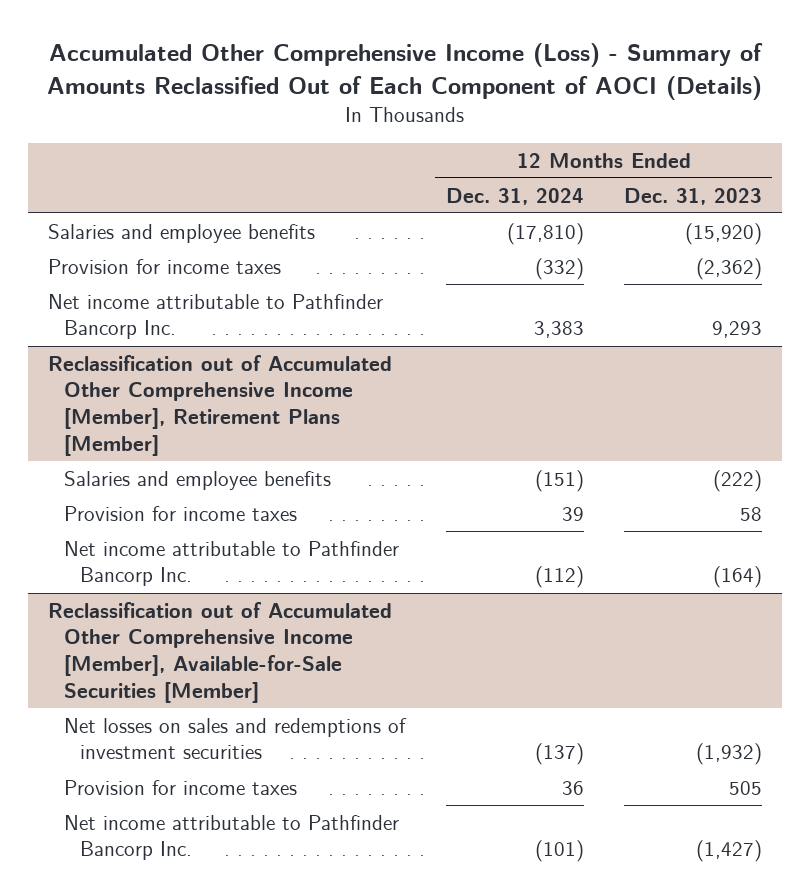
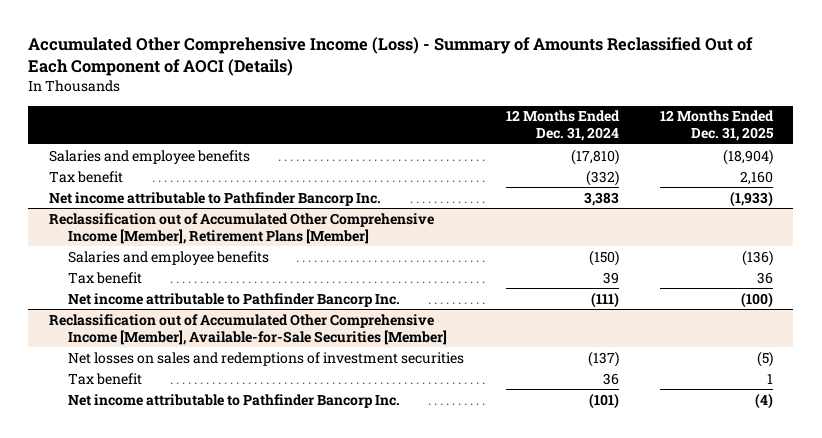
[623,187,762,205] Dec. 31, 2023 -> none
none -> [659,110,774,142] 12 Months Ended Dec. 31, 2025
[48,258,282,274] Provision for income taxes -> [49,170,124,183] Tax benefit
[534,469,584,492] (151) -> [588,249,619,266] (150)
[64,505,298,521] Provision for income taxes -> [68,271,143,284] Tax benefit
[534,566,584,589] (112) -> [590,291,619,308] (111)
[64,779,298,795] Provision for income taxes -> [68,372,143,385] Tax benefit

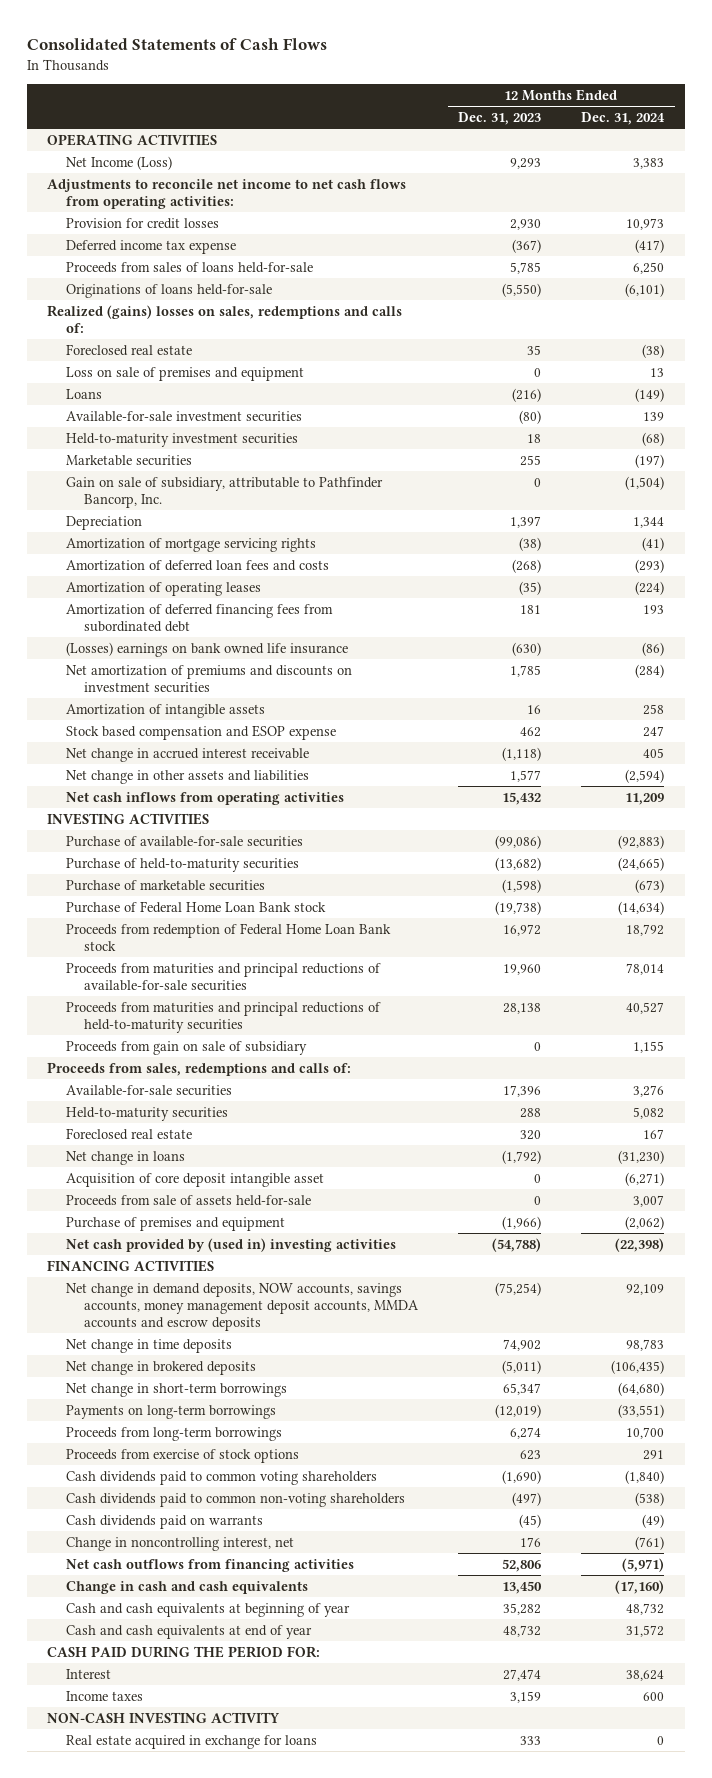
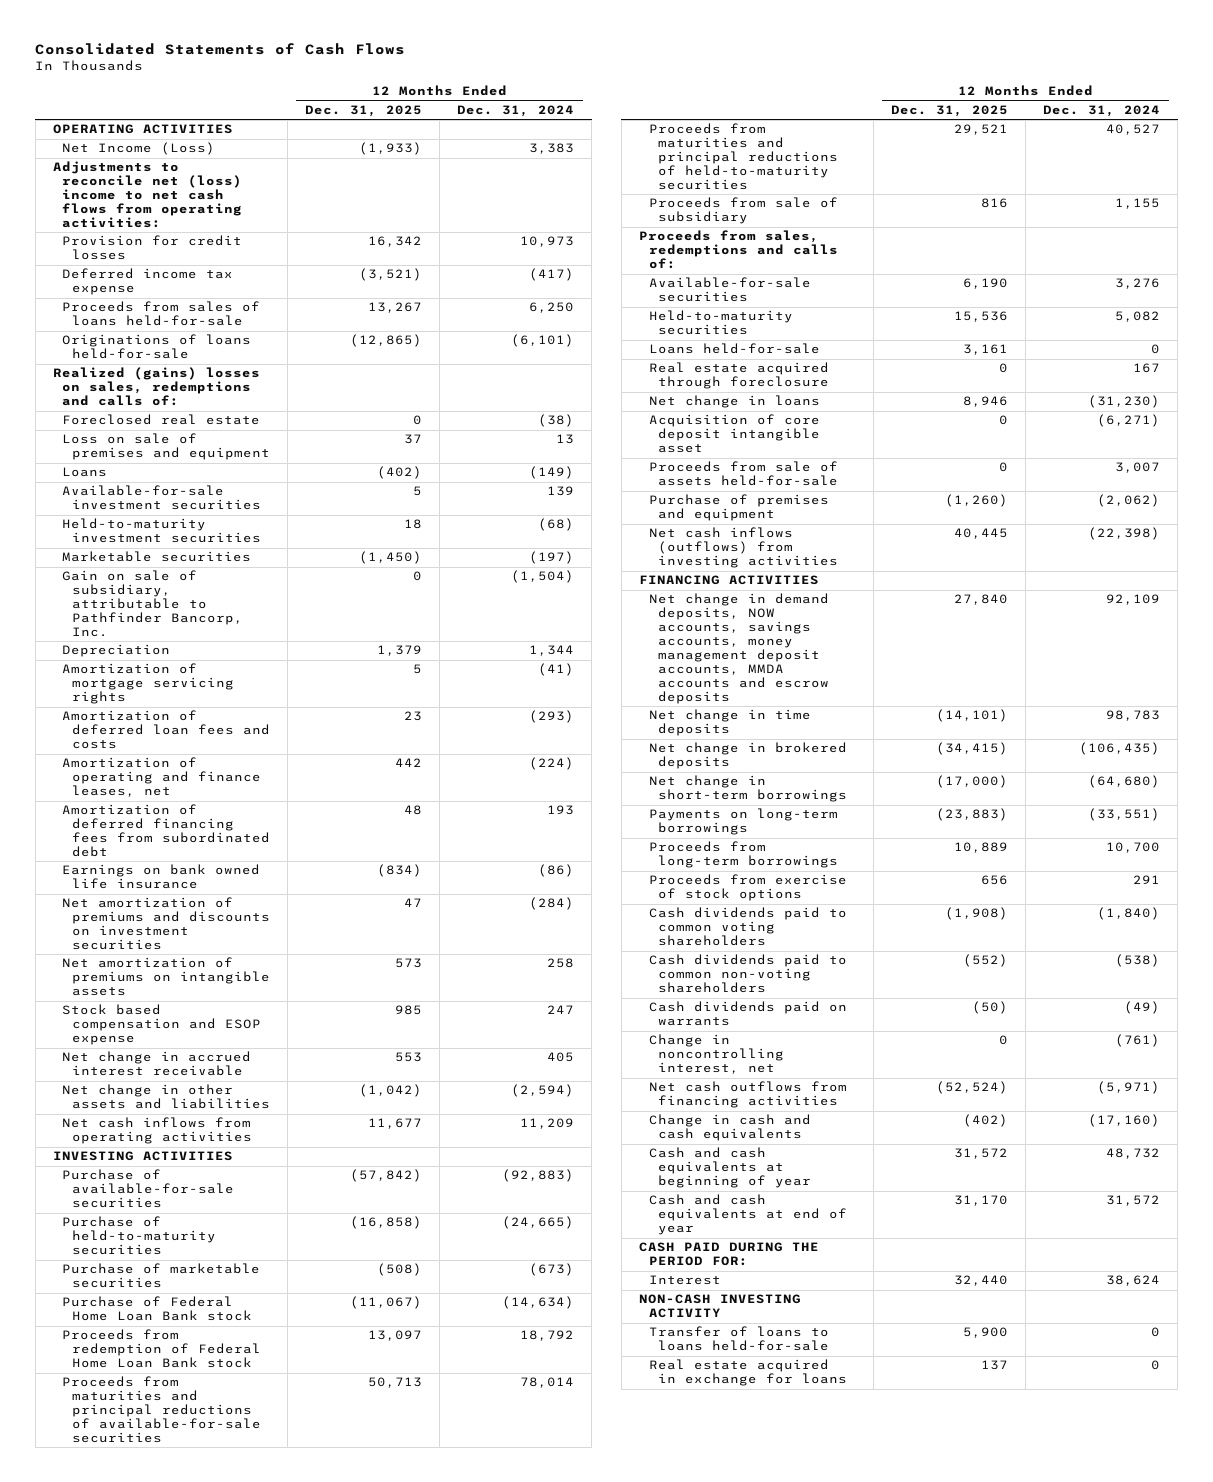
[458,112,542,126] Dec. 31, 2023 -> none
none -> [305,104,423,117] Dec. 31, 2025
[47,178,407,209] Adjustments to reconcile net income to net cash flows from operating activities: -> [52,161,243,229] Adjustments to reconcile net (loss) income to net cash flows from operating activities:
[65,581,261,596] Amortization of operating leases -> [62,757,261,798] Amortization of operating and finance leases, net
[65,641,348,657] (Losses) earnings on bank owned life insurance -> [62,864,261,890] Earnings on bank owned life insurance
[65,703,265,718] Amortization of intangible assets -> [62,957,270,997] Net amortization of premiums on intangible assets
[65,1040,307,1055] Proceeds from gain on sale of subsidiary -> [648,197,838,225] Proceeds from sale of subsidiary
none -> [648,343,820,355] Loans held-for-sale
[65,1127,192,1140] Foreclosed real estate -> [648,362,830,390] Real estate acquired through foreclosure
[65,1237,396,1252] Net cash provided by (used in) investing activities -> [648,527,839,569] Net cash inflows (outflows) from investing activities
[65,1690,143,1701] Income taxes -> none
none -> [648,1326,830,1352] Transfer of loans to loans held-for-sale

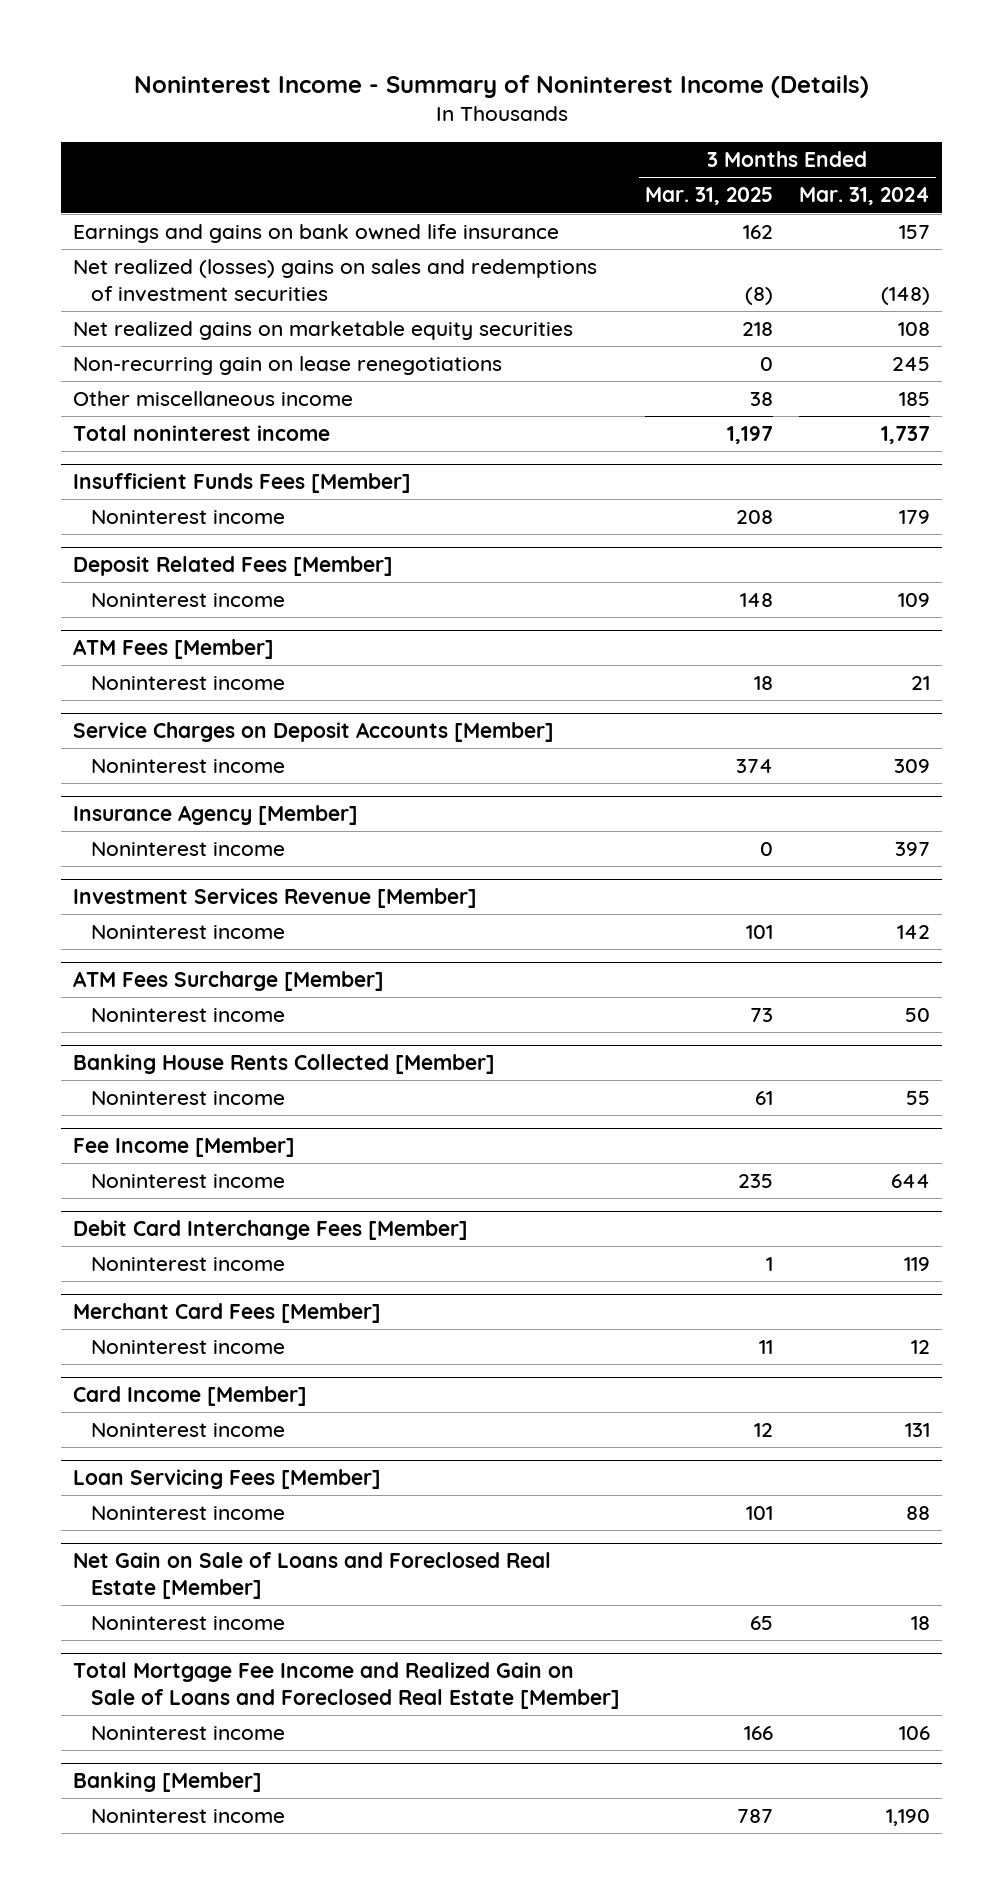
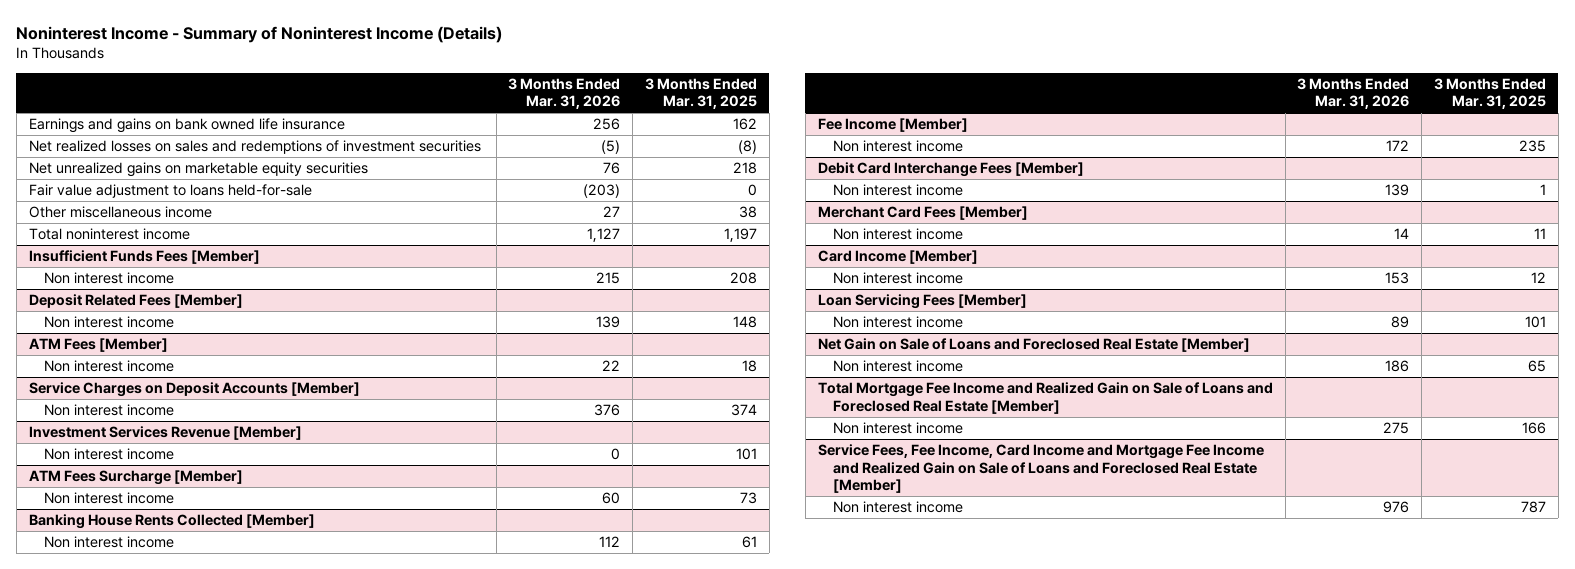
[798,187,930,206] Mar. 31, 2024 -> none
none -> [508,78,621,110] 3 Months Ended Mar. 31, 2026
[73,356,503,376] Non-recurring gain on lease renegotiations -> none
[73,259,598,302] Net realized (losses) gains on sales and redemptions of investment securities -> [28,140,481,155] Net realized losses on sales and redemptions of investment securities
[73,321,574,341] Net realized gains on marketable equity securities -> [28,162,368,178] Net unrealized gains on marketable equity securities
none -> [28,184,312,199] Fair value adjustment to loans held-for-sale
[90,510,285,525] Noninterest income -> [44,272,175,285] Non interest income
[90,593,285,608] Noninterest income -> [44,316,175,329] Non interest income
[90,676,285,691] Noninterest income -> [44,360,175,373] Non interest income
[73,805,359,826] Insurance Agency [Member] -> none
[90,842,285,857] Noninterest income -> none
[90,759,285,774] Noninterest income -> [44,404,175,417] Non interest income
[90,925,285,940] Noninterest income -> [44,448,175,461] Non interest income
[90,1008,285,1023] Noninterest income -> [44,492,175,505] Non interest income
[90,1091,285,1106] Noninterest income -> [44,536,175,549] Non interest income
[90,1174,285,1189] Noninterest income -> [833,140,964,153] Non interest income
[90,1257,285,1272] Noninterest income -> [833,184,964,197] Non interest income
[90,1340,285,1355] Noninterest income -> [833,228,964,241] Non interest income
[90,1423,285,1438] Noninterest income -> [833,272,964,285] Non interest income
[90,1506,285,1521] Noninterest income -> [833,316,964,329] Non interest income
[90,1616,285,1631] Noninterest income -> [833,360,964,373] Non interest income
[90,1726,285,1741] Noninterest income -> [833,422,964,435] Non interest income
[73,1772,263,1793] Banking [Member] -> [817,444,1264,494] Service Fees, Fee Income, Card Income and Mortgage Fee Income and Realized Gain on Sale of Loans and Foreclosed Real Estate [Member]
[90,1809,285,1824] Noninterest income -> [833,501,964,514] Non interest income

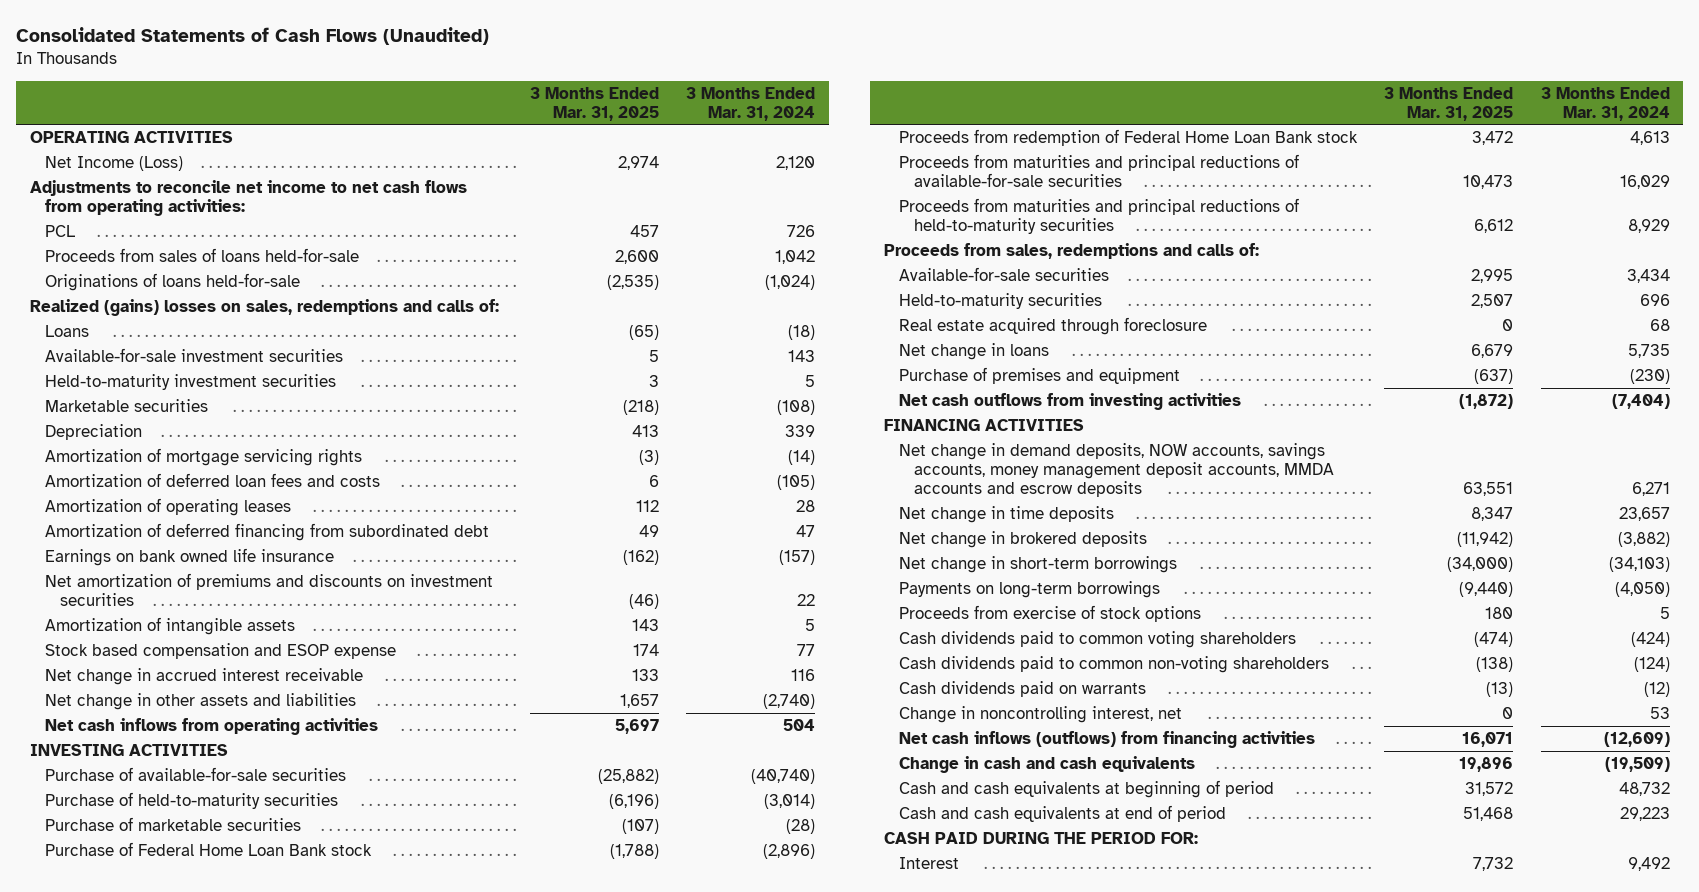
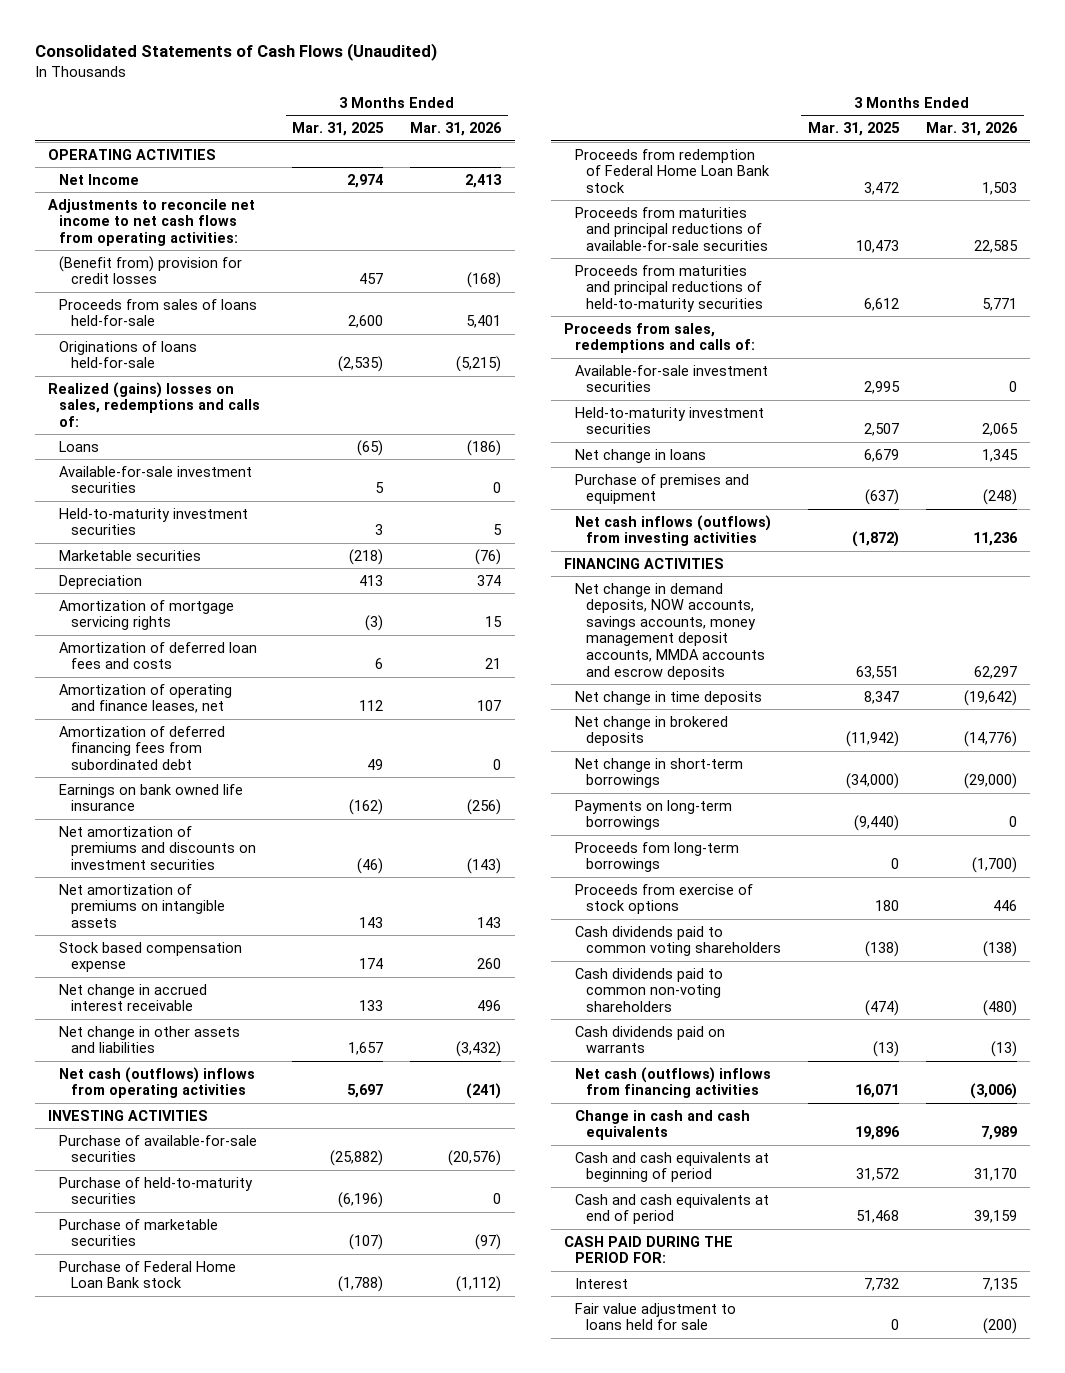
[686,86,816,121] 3 Months Ended Mar. 31, 2024 -> none
none -> [410,122,503,137] Mar. 31, 2026
[44,155,183,171] Net Income (Loss) -> [59,173,140,185] Net Income
[44,224,75,237] PCL -> [59,255,243,285] (Benefit from) provision for credit losses
[44,497,291,516] Amortization of operating leases -> [59,683,233,714] Amortization of operating and finance leases, net
[44,522,489,541] Amortization of deferred financing from subordinated debt -> [59,725,226,770] Amortization of deferred financing fees from subordinated debt
[44,616,295,635] Amortization of intangible assets -> [59,883,225,928] Net amortization of premiums on intangible assets
[44,642,396,659] Stock based compensation and ESOP expense -> [59,941,243,973] Stock based compensation expense
[44,717,378,735] Net cash inflows from operating activities -> [59,1066,256,1099] Net cash (outflows) inflows from operating activities
[899,316,1208,335] Real estate acquired through foreclosure -> none
[899,266,1110,281] Available-for-sale securities -> [575,364,769,393] Available-for-sale investment securities
[899,292,1103,309] Held-to-maturity securities -> [575,406,765,435] Held-to-maturity investment securities
[899,392,1242,410] Net cash outflows from investing activities -> [575,514,772,547] Net cash inflows (outflows) from investing activities
none -> [575,841,740,873] Proceeds fom long-term borrowings
[1474,631,1514,647] (474) -> [864,941,899,958] (138)
[1476,656,1514,672] (138) -> [864,999,899,1016] (474)
[899,705,1183,723] Change in noncontrolling interest, net -> none
[899,730,1316,748] Net cash inflows (outflows) from financing activities -> [575,1066,772,1099] Net cash (outflows) inflows from financing activities
none -> [575,1302,737,1331] Fair value adjustment to loans held for sale

